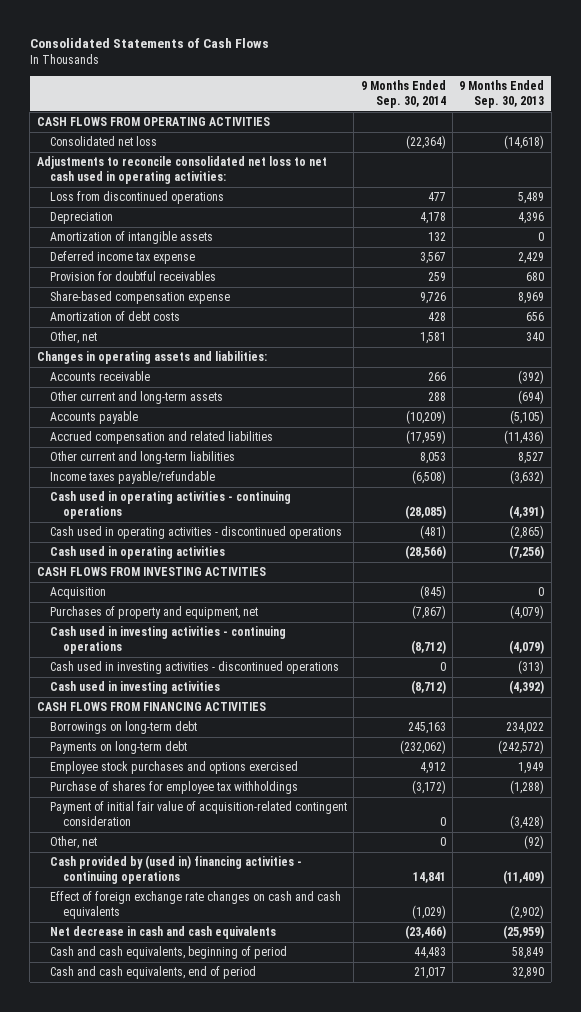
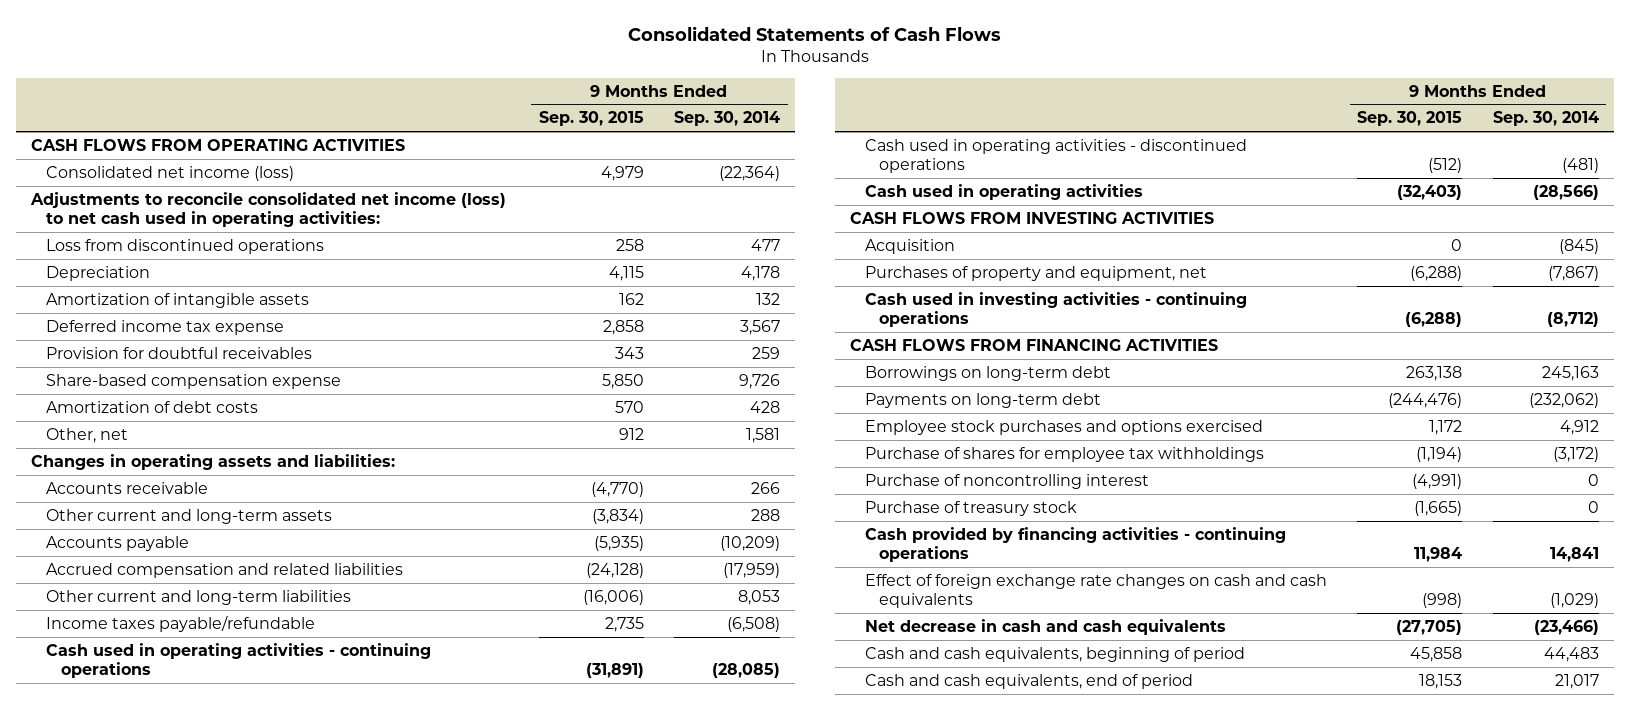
[459,80,545,108] 9 Months Ended Sep. 30, 2013 -> none
none -> [538,111,644,127] Sep. 30, 2015
[50,136,158,147] Consolidated net loss -> [46,165,295,181] Consolidated net income (loss)
[36,156,327,184] Adjustments to reconcile consolidated net loss to net cash used in operating activities: -> [30,191,507,228] Adjustments to reconcile consolidated net income (loss) to net cash used in operating activities:
[50,661,340,675] Cash used in investing activities - discontinued operations -> none
[50,681,221,695] Cash used in investing activities -> none
[50,801,348,826] Payment of initial fair value of acquisition-related contingent consideration -> none
[50,836,98,850] Other, net -> none
none -> [864,473,1149,489] Purchase of noncontrolling interest
none -> [864,500,1077,516] Purchase of treasury stock
[50,855,303,884] Cash provided by (used in) financing activities - continuing operations -> [864,526,1286,563] Cash provided by financing activities - continuing operations

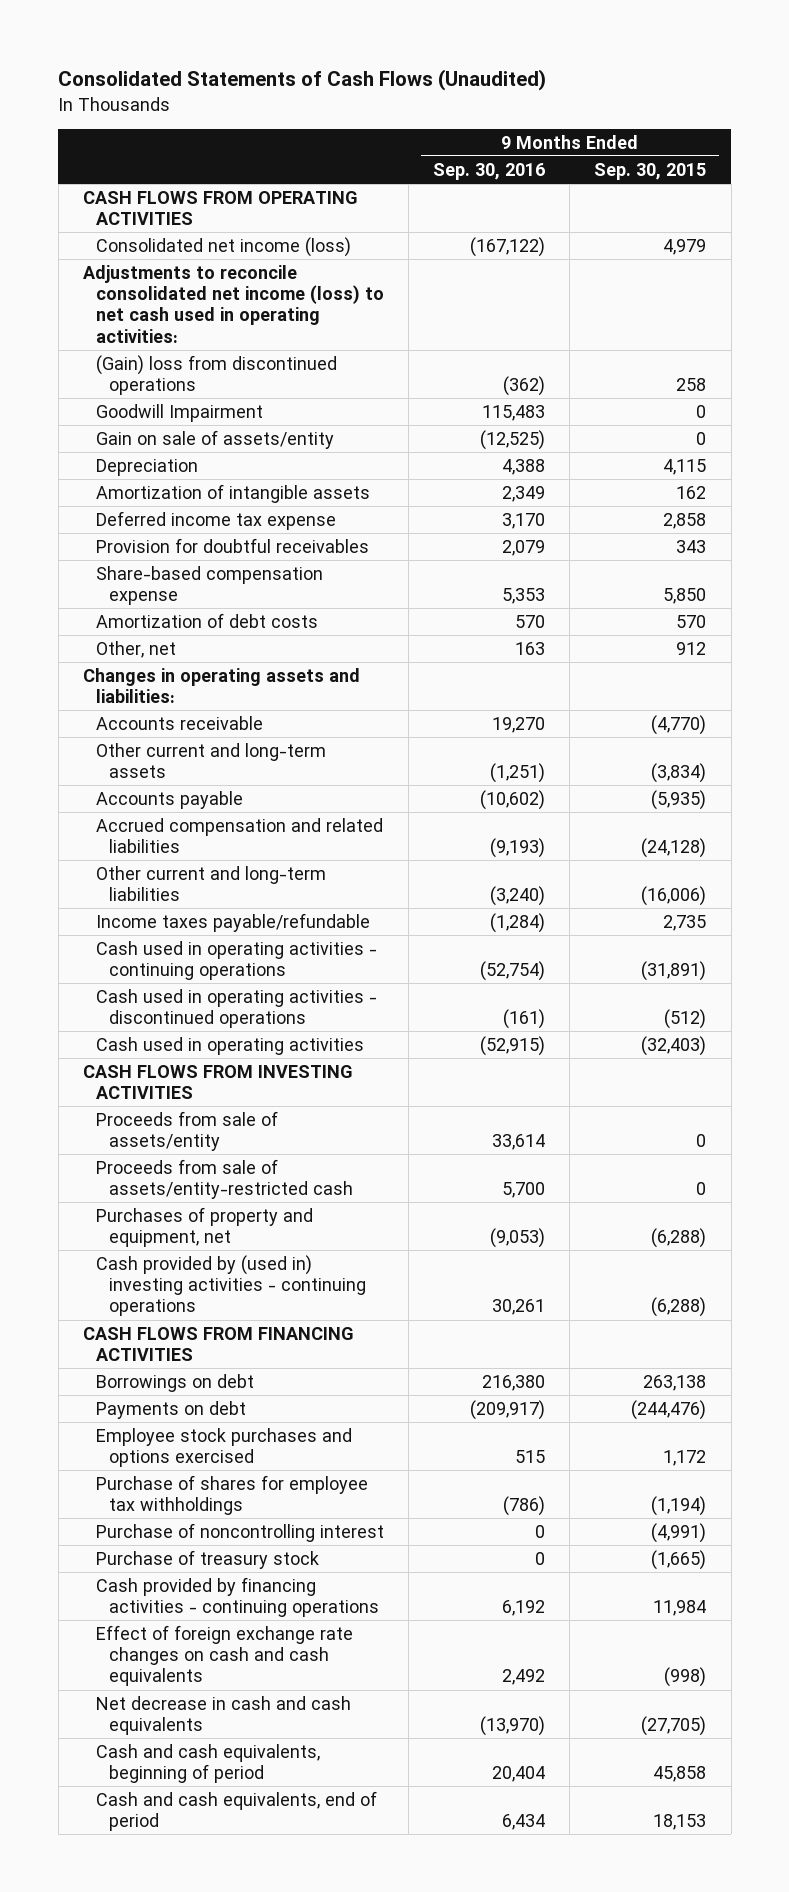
[628,25,1002,41] Consolidated Statements of Cash Flows -> [58,69,547,92] Consolidated Statements of Cash Flows (Unaudited)
[674,111,781,127] Sep. 30, 2014 -> none
none -> [433,162,546,180] Sep. 30, 2016
[46,238,325,254] Loss from discontinued operations -> [95,355,337,396] (Gain) loss from discontinued operations
none -> [95,404,263,423] Goodwill Impairment
none -> [95,430,334,450] Gain on sale of assets/entity
[864,238,955,254] Acquisition -> none
none -> [95,1111,278,1152] Proceeds from sale of assets/entity
none -> [95,1159,353,1200] Proceeds from sale of assets/entity-restricted cash
[864,291,1247,328] Cash used in investing activities - continuing operations -> [95,1255,366,1317] Cash provided by (used in) investing activities - continuing operations
[864,365,1111,381] Borrowings on long-term debt -> [95,1374,254,1393] Borrowings on debt
[864,392,1101,408] Payments on long-term debt -> [95,1401,246,1420] Payments on debt

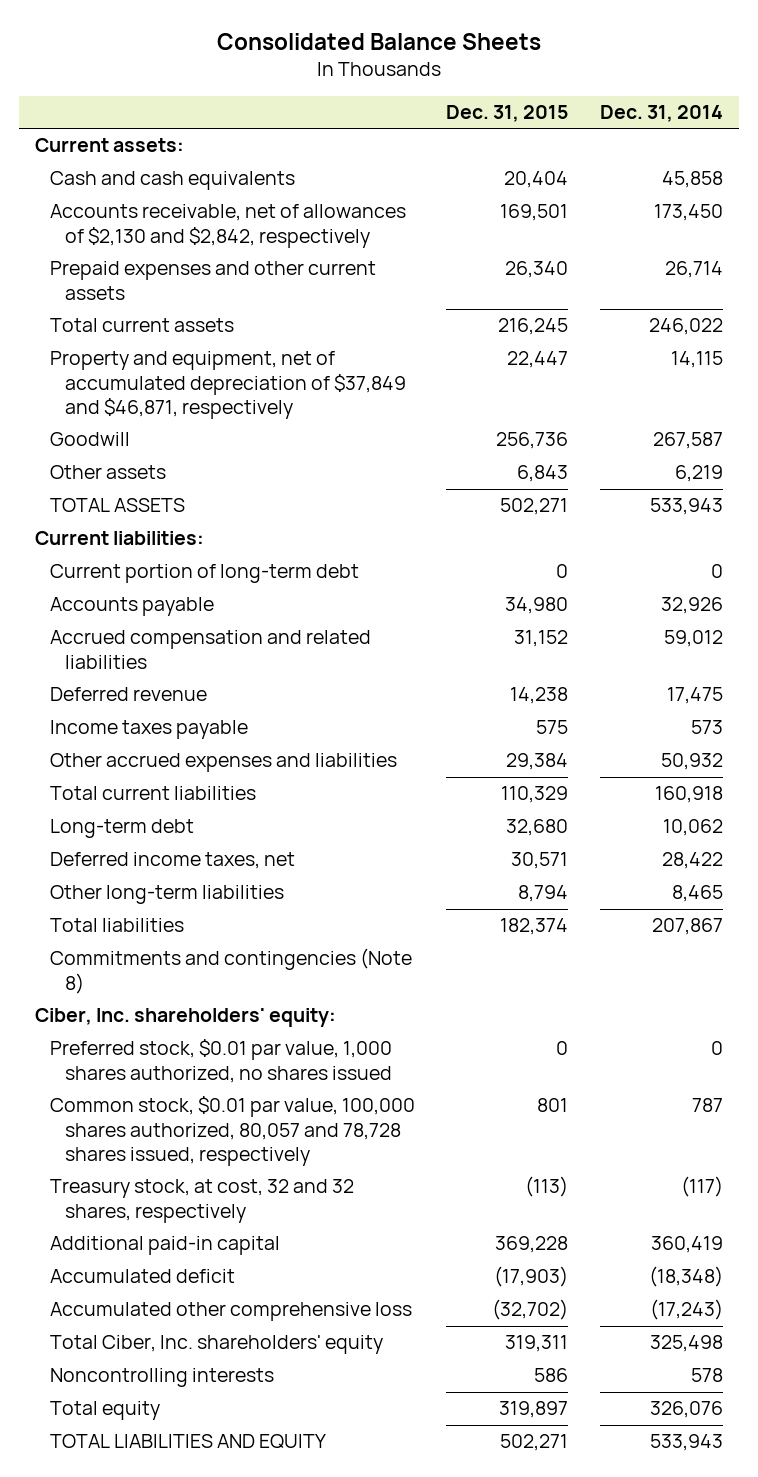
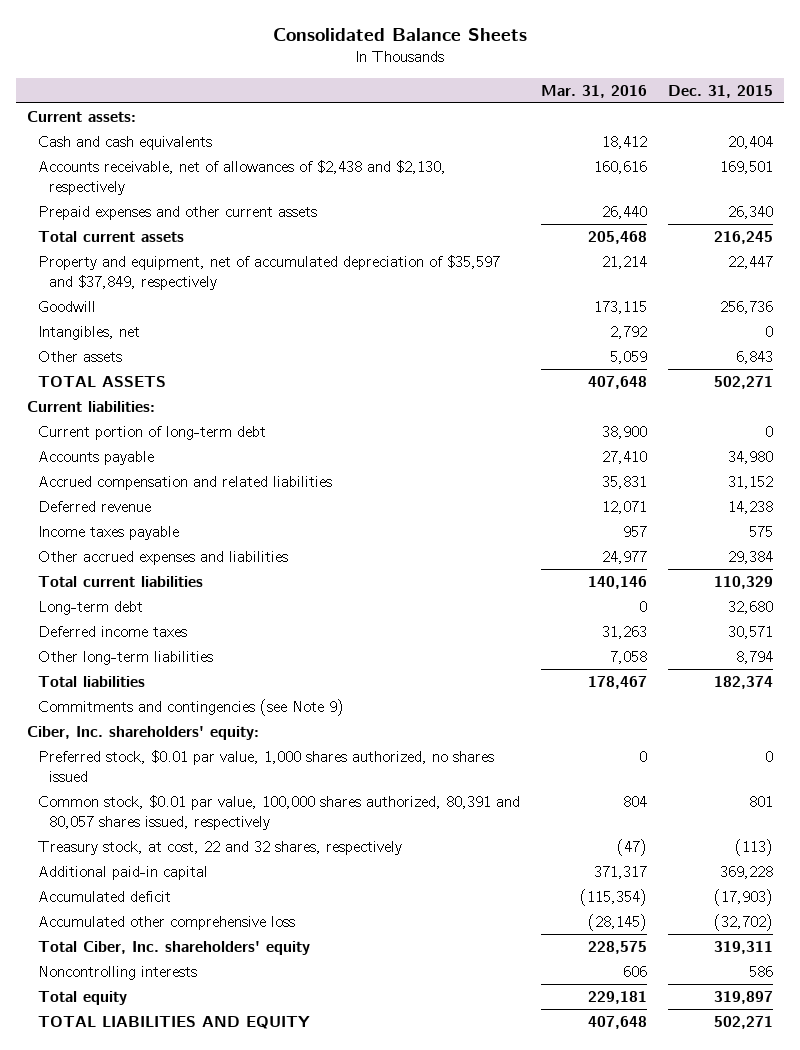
[599,105,723,123] Dec. 31, 2014 -> none
none -> [540,84,647,98] Mar. 31, 2016
[49,204,406,248] Accounts receivable, net of allowances of $2,130 and $2,842, respectively -> [37,159,446,196] Accounts receivable, net of allowances of $2,438 and $2,130, respectively
[49,351,406,419] Property and equipment, net of accumulated depreciation of $37,849 and $46,871, respectively -> [37,254,500,291] Property and equipment, net of accumulated depreciation of $35,597 and $37,849, respectively
none -> [37,325,140,340] Intangibles, net
[49,852,295,870] Deferred income taxes, net -> [37,625,187,637] Deferred income taxes
[49,948,412,994] Commitments and contingencies (Note 8) -> [37,698,344,716] Commitments and contingencies (see Note 9)
[49,1096,415,1166] Common stock, $0.01 par value, 100,000 shares authorized, 80,057 and 78,728 shares issued, respectively -> [37,794,520,831] Common stock, $0.01 par value, 100,000 shares authorized, 80,391 and 80,057 shares issued, respectively
[49,1179,354,1223] Treasury stock, at cost, 32 and 32 shares, respectively -> [37,840,402,855] Treasury stock, at cost, 22 and 32 shares, respectively

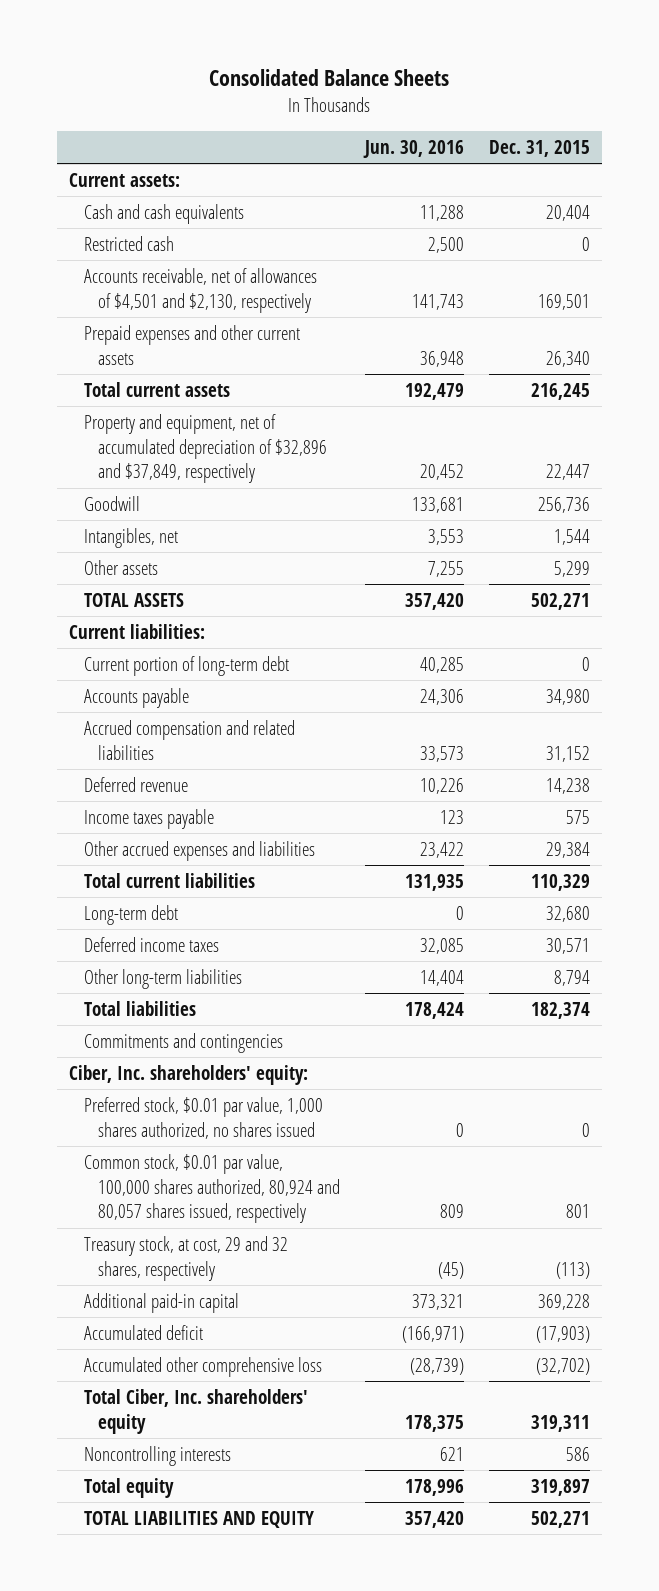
[540,84,647,98] Mar. 31, 2016 -> none
none -> [363,139,465,158] Jun. 30, 2016
none -> [83,235,174,251] Restricted cash
[37,159,446,196] Accounts receivable, net of allowances of $2,438 and $2,130, respectively -> [83,267,317,313] Accounts receivable, net of allowances of $4,501 and $2,130, respectively
[37,254,500,291] Property and equipment, net of accumulated depreciation of $35,597 and $37,849, respectively -> [83,413,328,484] Property and equipment, net of accumulated depreciation of $32,896 and $37,849, respectively
[765,325,774,337] 0 -> [553,528,590,545] 1,544
[736,350,774,364] 6,843 -> [553,560,590,577] 5,299
[37,698,344,716] Commitments and contingencies (see Note 9) -> [83,1032,283,1053] Commitments and contingencies
[37,794,520,831] Common stock, $0.01 par value, 100,000 shares authorized, 80,391 and 80,057 shares issued, respectively -> [83,1153,341,1224] Common stock, $0.01 par value, 100,000 shares authorized, 80,924 and 80,057 shares issued, respectively
[37,840,402,855] Treasury stock, at cost, 22 and 32 shares, respectively -> [83,1235,288,1281] Treasury stock, at cost, 29 and 32 shares, respectively

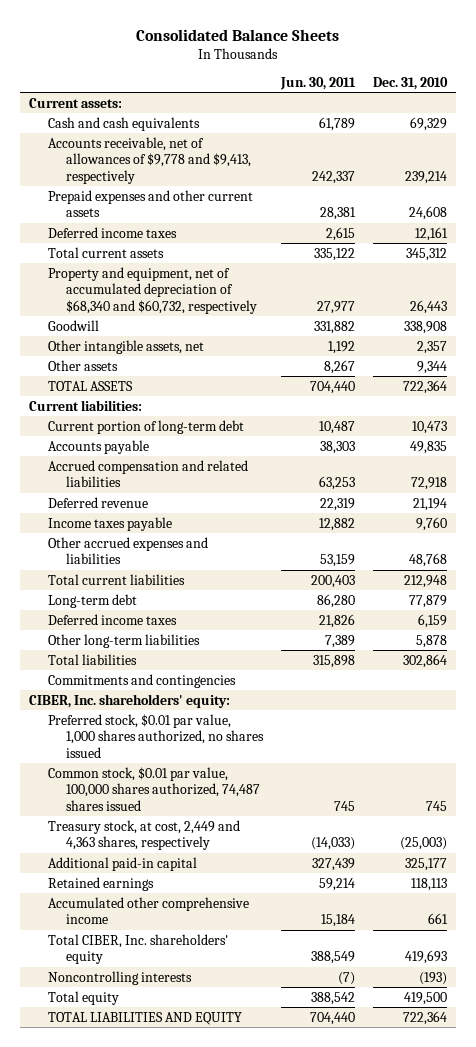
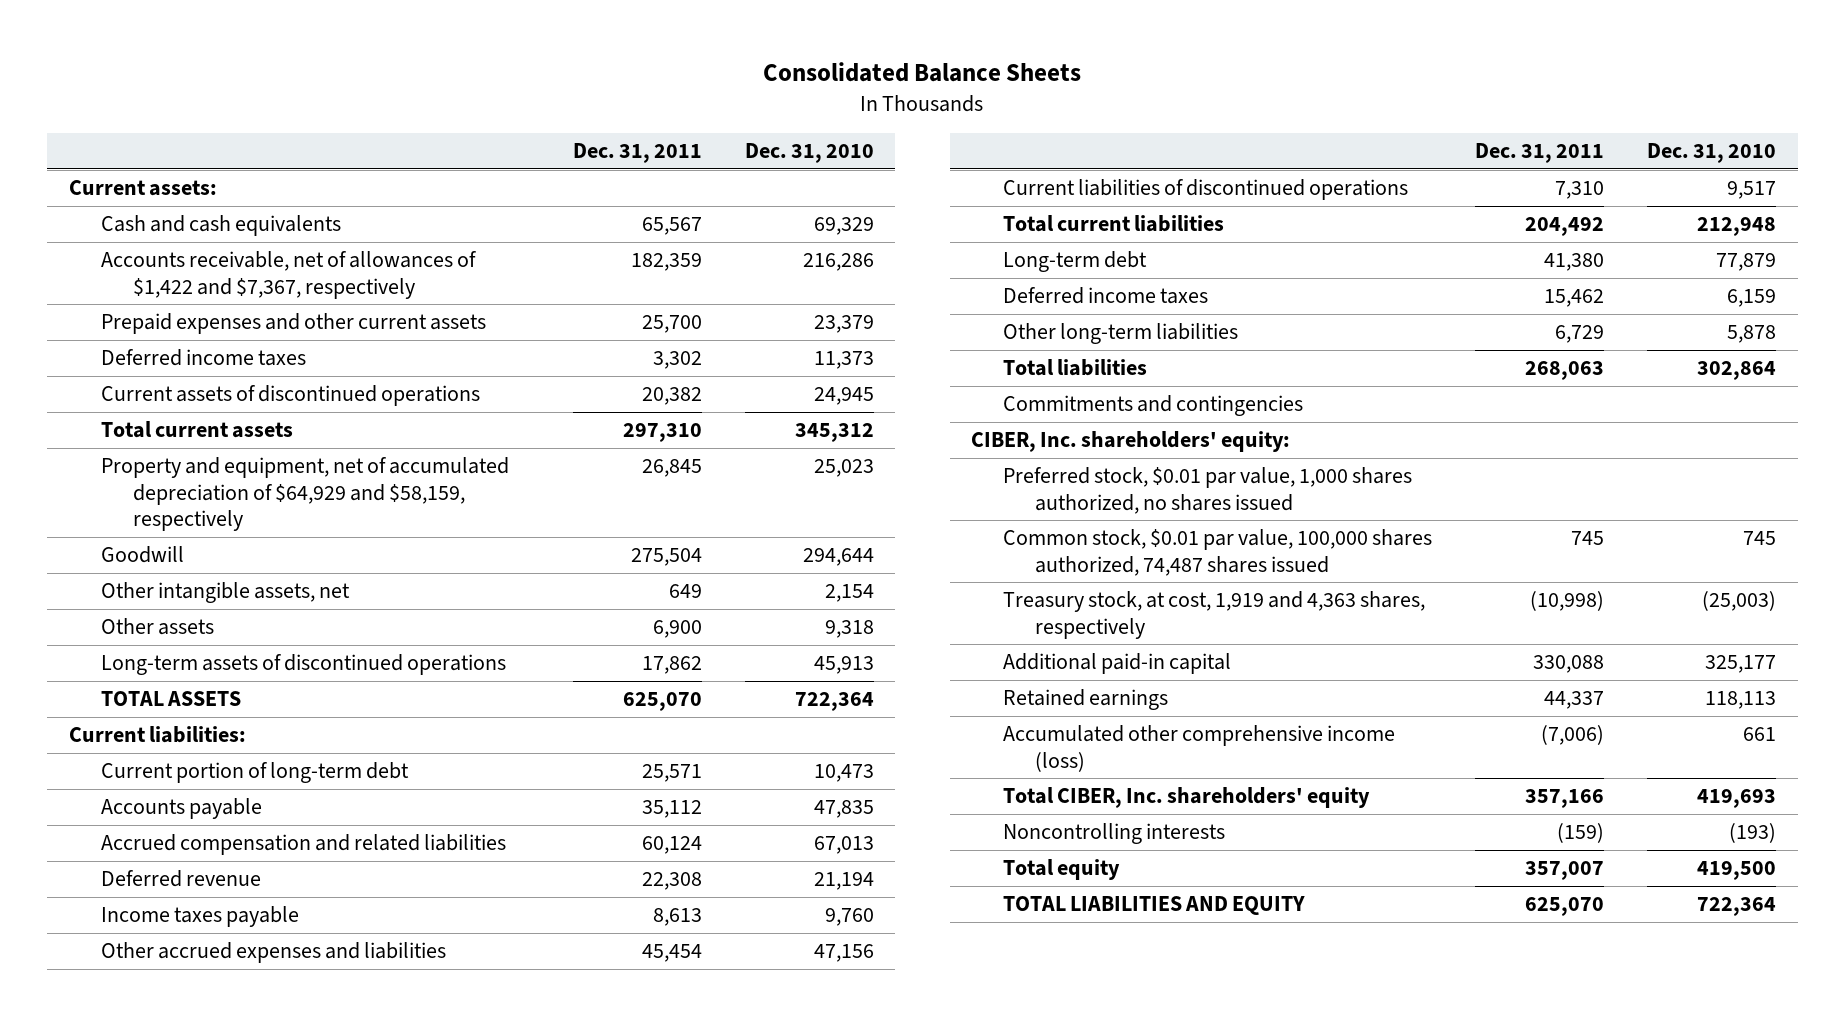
[280,76,357,90] Jun. 30, 2011 -> none
none -> [572,142,702,163] Dec. 31, 2011
[47,136,252,184] Accounts receivable, net of allowances of $9,778 and $9,413, respectively -> [100,251,477,299] Accounts receivable, net of allowances of $1,422 and $7,367, respectively
[405,170,448,184] 239,214 -> [802,253,874,272] 216,286
[409,206,448,221] 24,608 -> [813,315,874,334] 23,379
[415,226,449,241] 12,161 -> [813,351,874,370] 11,373
none -> [100,385,480,407] Current assets of discontinued operations
[47,266,258,314] Property and equipment, net of accumulated depreciation of $68,340 and $60,732, respectively -> [100,457,509,532] Property and equipment, net of accumulated depreciation of $64,929 and $58,159, respectively
[410,299,448,314] 26,443 -> [813,459,874,478] 25,023
[404,320,448,334] 338,908 -> [802,548,874,567] 294,644
[417,340,448,354] 2,357 -> [824,584,874,603] 2,154
[417,360,448,374] 9,344 -> [824,620,874,639] 9,318
none -> [100,654,506,676] Long-term assets of discontinued operations
[410,440,448,454] 49,835 -> [813,800,874,819] 47,835
[411,477,448,491] 72,918 -> [813,836,874,855] 67,013
[409,553,448,568] 48,768 -> [813,944,874,963] 47,156
none -> [1003,179,1409,201] Current liabilities of discontinued operations
[47,819,240,851] Treasury stock, at cost, 2,449 and 4,363 shares, respectively -> [1003,591,1426,639] Treasury stock, at cost, 1,919 and 4,363 shares, respectively
[47,896,249,925] Accumulated other comprehensive income -> [1003,725,1396,772] Accumulated other comprehensive income (loss)

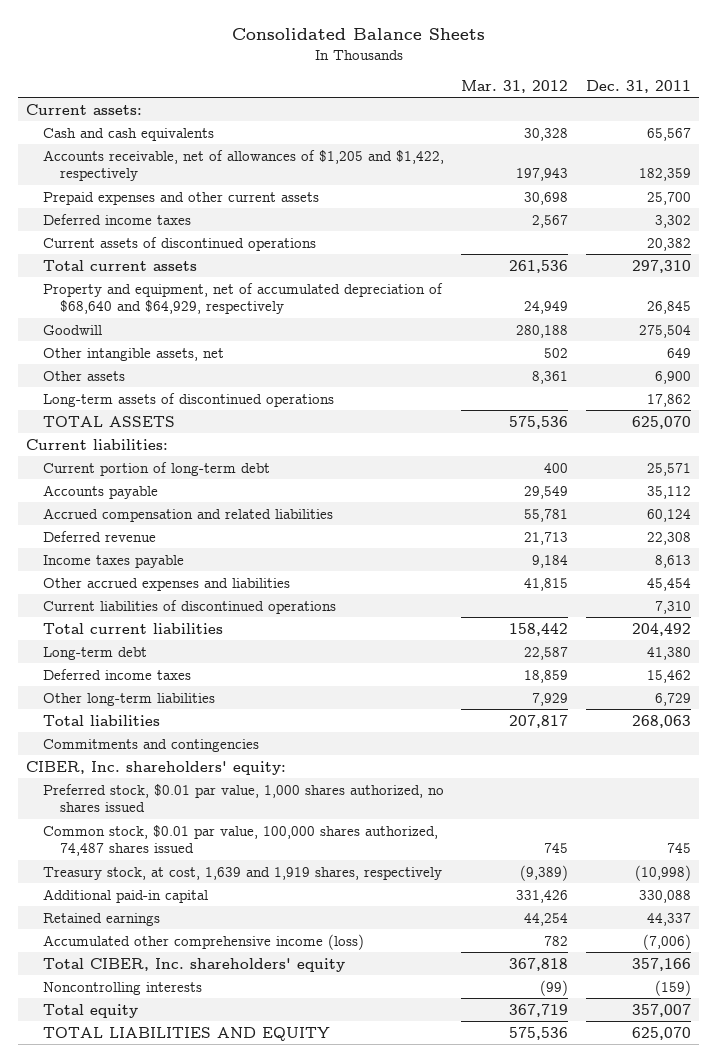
[744,142,874,163] Dec. 31, 2010 -> none
none -> [461,79,569,93] Mar. 31, 2012
[100,251,477,299] Accounts receivable, net of allowances of $1,422 and $7,367, respectively -> [43,149,445,182] Accounts receivable, net of allowances of $1,205 and $1,422, respectively
[100,457,509,532] Property and equipment, net of accumulated depreciation of $64,929 and $58,159, respectively -> [43,282,444,315] Property and equipment, net of accumulated depreciation of $68,640 and $64,929, respectively
[1003,591,1426,639] Treasury stock, at cost, 1,919 and 4,363 shares, respectively -> [43,866,443,880] Treasury stock, at cost, 1,639 and 1,919 shares, respectively

